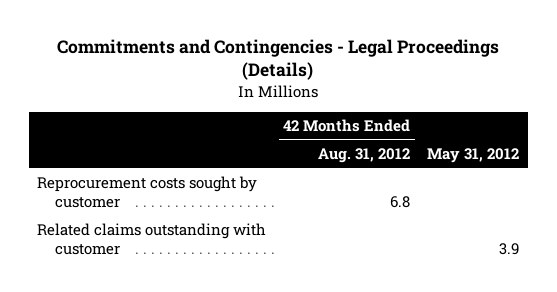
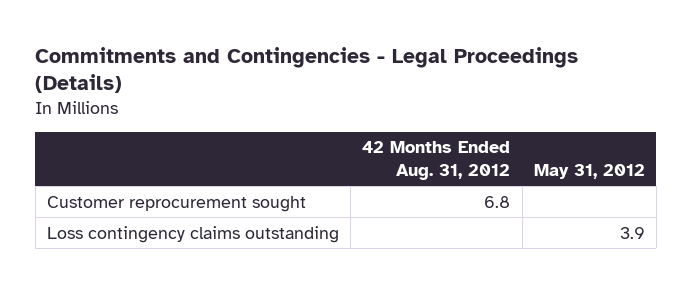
[37,176,258,209] Reprocurement costs sought by customer -> [47,195,307,212] Customer reprocurement sought
[37,223,267,256] Related claims outstanding with customer -> [47,225,340,243] Loss contingency claims outstanding

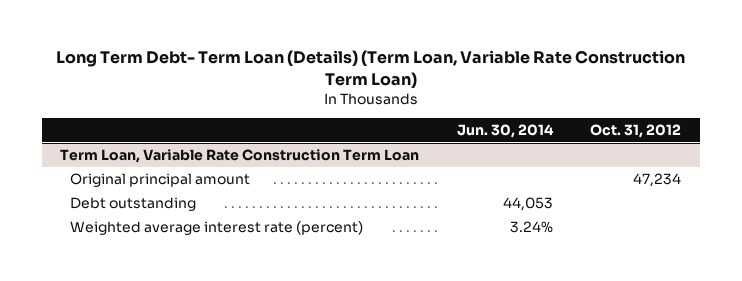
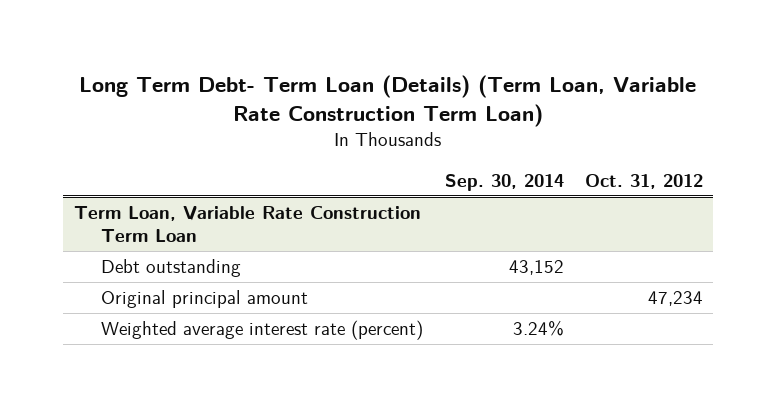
[456,123,554,138] Jun. 30, 2014 -> none
none -> [444,173,564,191] Sep. 30, 2014
[70,173,251,188] Original principal amount -> [101,289,309,308] Original principal amount

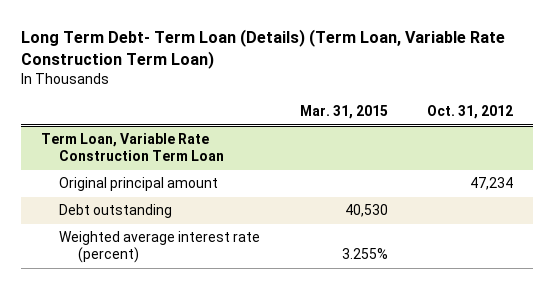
[444,173,564,191] Sep. 30, 2014 -> none
none -> [299,105,388,120] Mar. 31, 2015
[101,258,242,277] Debt outstanding -> [59,204,173,219] Debt outstanding

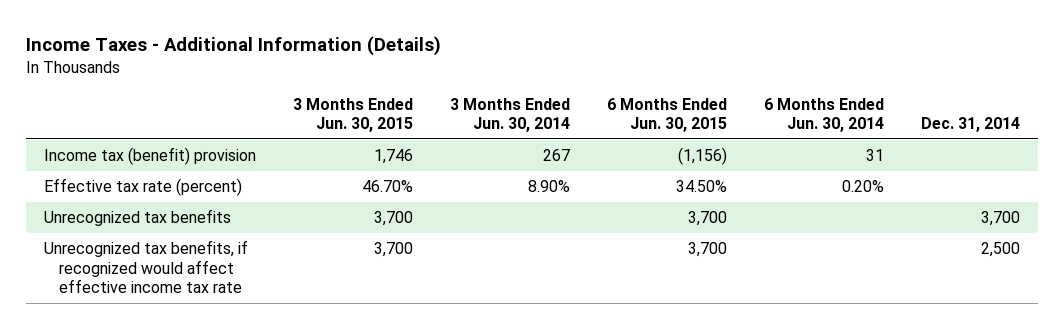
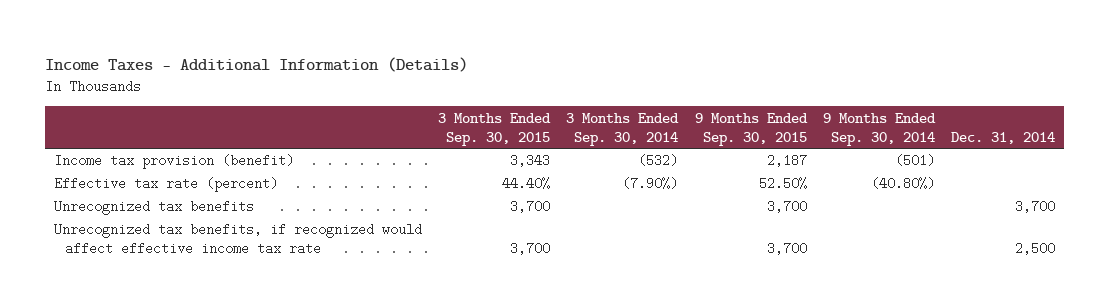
[293,97,414,133] 3 Months Ended Jun. 30, 2015 -> none
[449,97,570,133] 3 Months Ended Jun. 30, 2014 -> none
[606,97,727,133] 6 Months Ended Jun. 30, 2015 -> none
[763,97,884,133] 6 Months Ended Jun. 30, 2014 -> none
none -> [437,112,551,146] 3 Months Ended Sep. 30, 2015
none -> [566,112,680,146] 3 Months Ended Sep. 30, 2014
none -> [694,112,808,146] 9 Months Ended Sep. 30, 2015
none -> [823,112,937,146] 9 Months Ended Sep. 30, 2014
[44,146,257,165] Income tax (benefit) provision -> [53,154,294,170] Income tax provision (benefit)

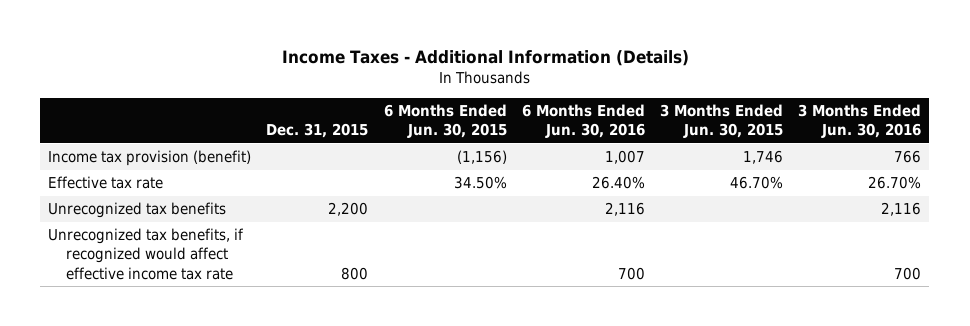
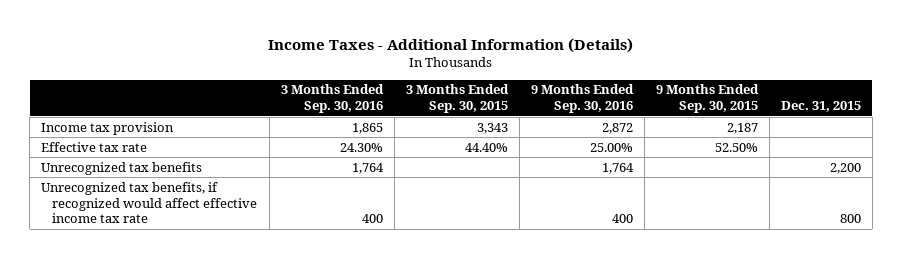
[383,104,507,139] 6 Months Ended Jun. 30, 2015 -> none
[521,104,645,139] 6 Months Ended Jun. 30, 2016 -> none
[660,104,784,139] 3 Months Ended Jun. 30, 2015 -> none
[798,104,922,139] 3 Months Ended Jun. 30, 2016 -> none
none -> [280,84,384,114] 3 Months Ended Sep. 30, 2016
none -> [405,84,509,114] 3 Months Ended Sep. 30, 2015
none -> [530,84,634,114] 9 Months Ended Sep. 30, 2016
none -> [655,84,759,114] 9 Months Ended Sep. 30, 2015
[48,150,252,167] Income tax provision (benefit) -> [41,121,175,135] Income tax provision

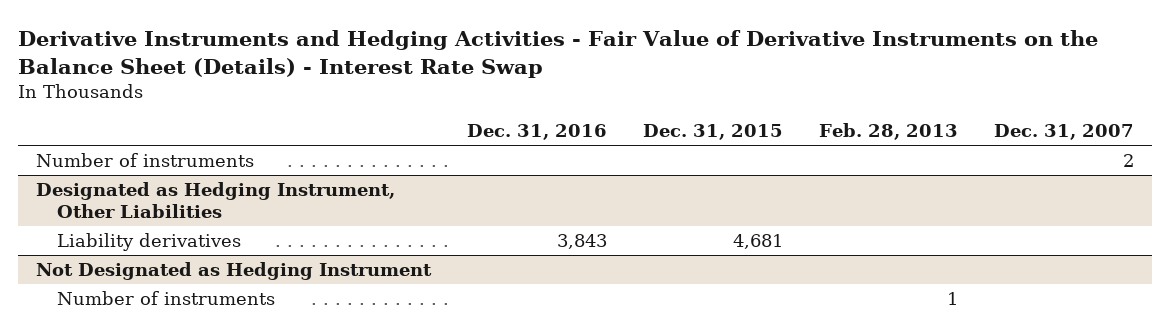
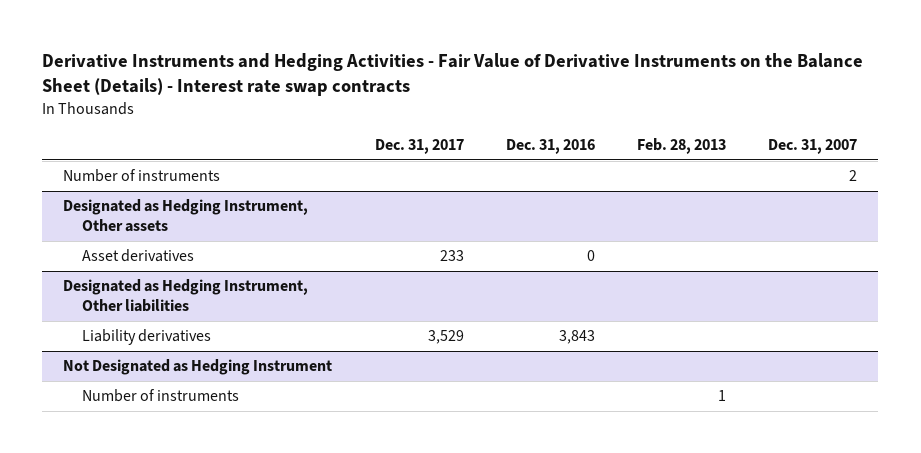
[18,30,1099,79] Derivative Instruments and Hedging Activities - Fair Value of Derivative Instruments on the Balance Sheet (Details) - Interest Rate Swap -> [42,53,864,97] Derivative Instruments and Hedging Activities - Fair Value of Derivative Instruments on the Balance Sheet (Details) - Interest rate swap contracts
[642,124,783,141] Dec. 31, 2015 -> none
none -> [374,139,464,155] Dec. 31, 2017
none -> [63,199,309,233] Designated as Hedging Instrument, Other assets
none -> [82,249,195,263] Asset derivatives
[36,181,396,219] Designated as Hedging Instrument, Other Liabilities -> [63,279,309,313] Designated as Hedging Instrument, Other liabilities

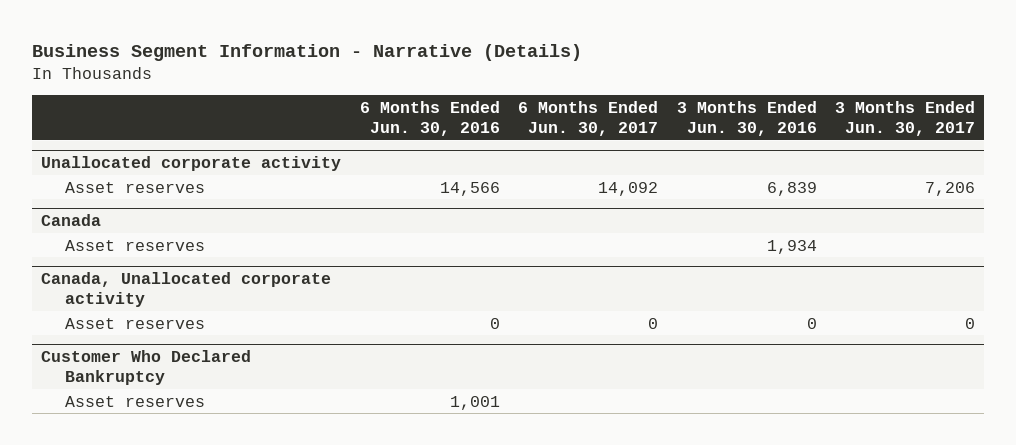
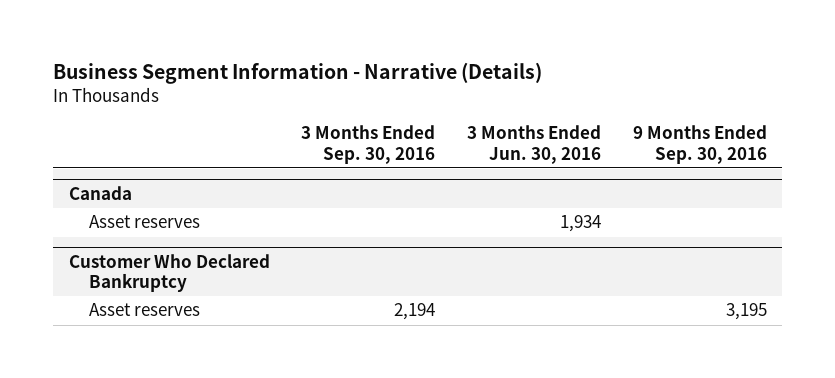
[359,101,500,136] 6 Months Ended Jun. 30, 2016 -> none
[518,101,659,136] 6 Months Ended Jun. 30, 2017 -> none
[835,101,976,136] 3 Months Ended Jun. 30, 2017 -> none
none -> [301,125,436,164] 3 Months Ended Sep. 30, 2016
none -> [632,125,767,164] 9 Months Ended Sep. 30, 2016
[41,156,342,172] Unallocated corporate activity -> none
[64,181,205,193] Asset reserves -> none
[41,272,332,308] Canada, Unallocated corporate activity -> none
[64,317,205,329] Asset reserves -> none

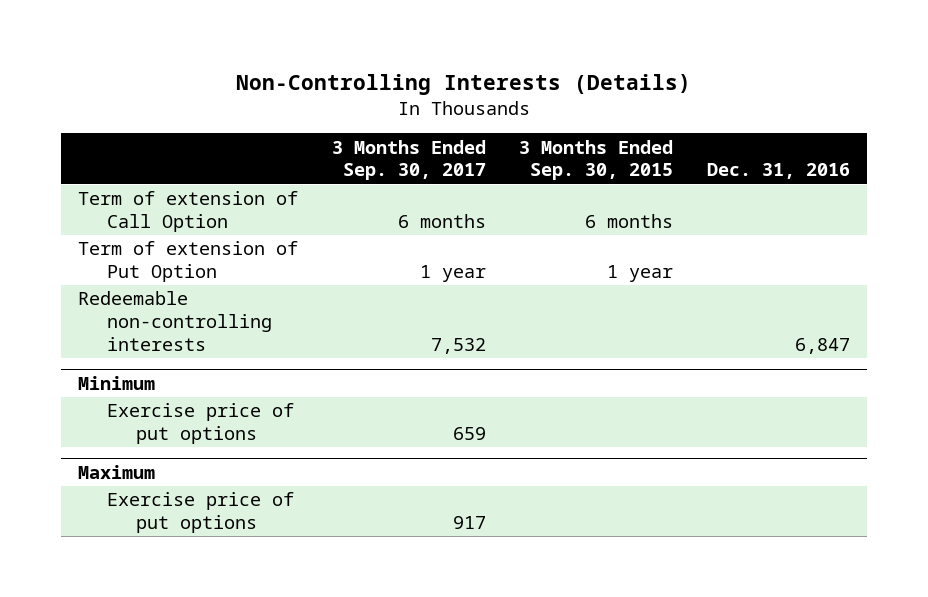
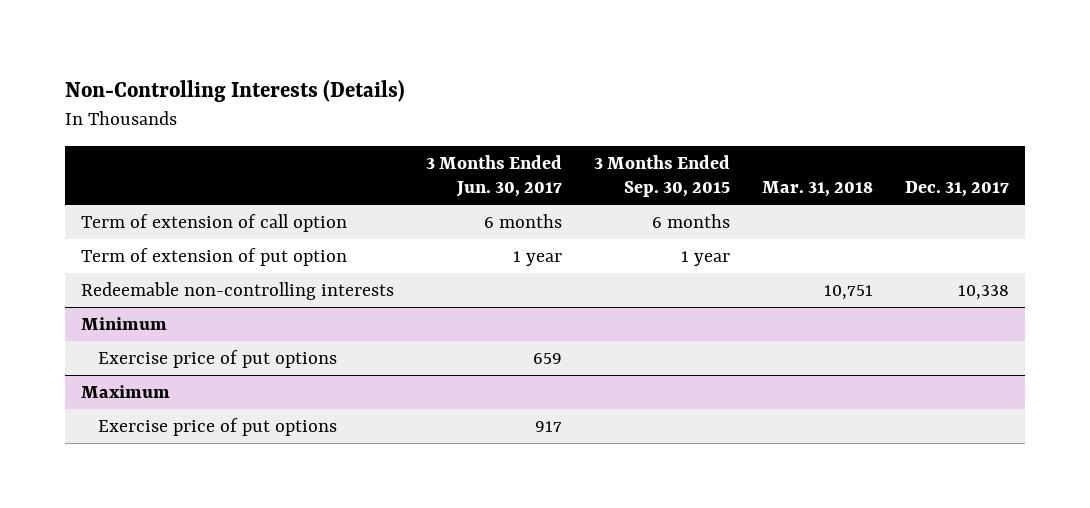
[331,139,486,181] 3 Months Ended Sep. 30, 2017 -> none
[706,163,850,180] Dec. 31, 2016 -> none
none -> [425,154,562,198] 3 Months Ended Jun. 30, 2017
none -> [761,181,873,198] Mar. 31, 2018
none -> [904,181,1009,198] Dec. 31, 2017
[77,191,298,233] Term of extension of Call Option -> [80,213,347,232] Term of extension of call option
[77,241,298,283] Term of extension of Put Option -> [80,247,347,266] Term of extension of put option

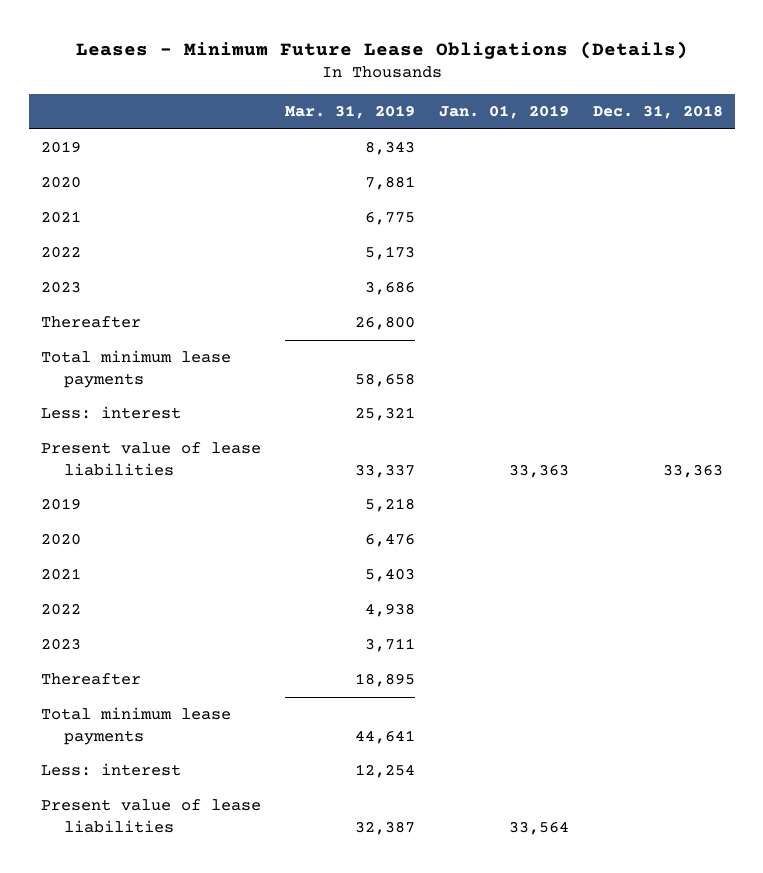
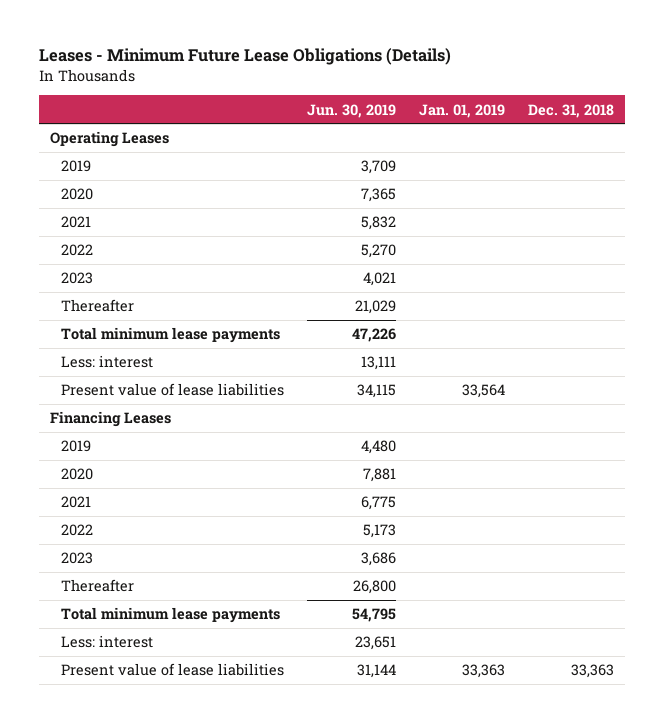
[284,105,415,120] Mar. 31, 2019 -> none
none -> [307,103,397,118] Jun. 30, 2019
none -> [50,131,170,148] Operating Leases
[40,799,261,834] Present value of lease liabilities -> [61,383,285,397] Present value of lease liabilities
none -> [50,411,172,428] Financing Leases
[40,442,261,477] Present value of lease liabilities -> [61,663,285,677] Present value of lease liabilities

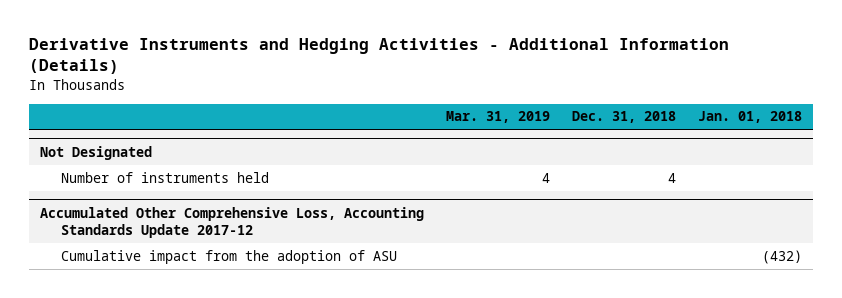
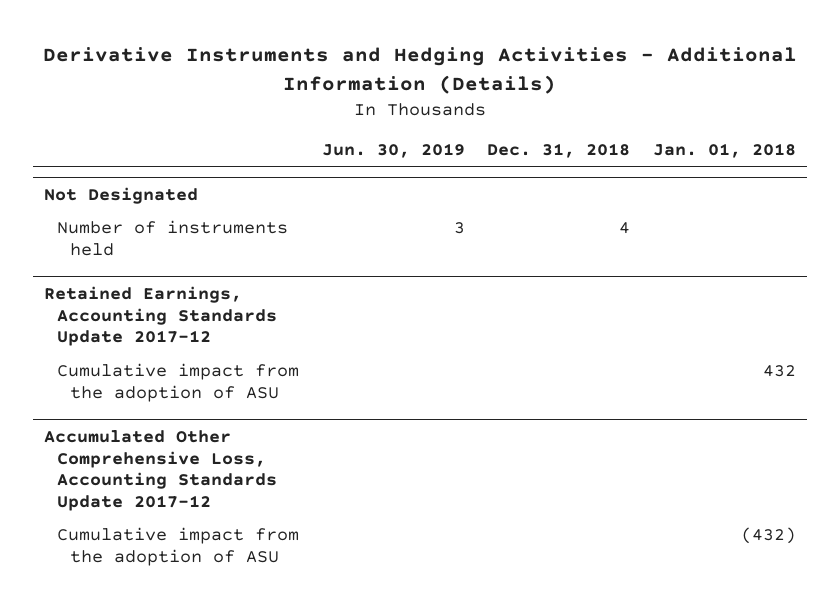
[445,111,550,124] Mar. 31, 2019 -> none
none -> [321,142,465,158] Jun. 30, 2019
none -> [44,285,278,347] Retained Earnings, Accounting Standards Update 2017-12
none -> [57,363,300,402] Cumulative impact from the adoption of ASU

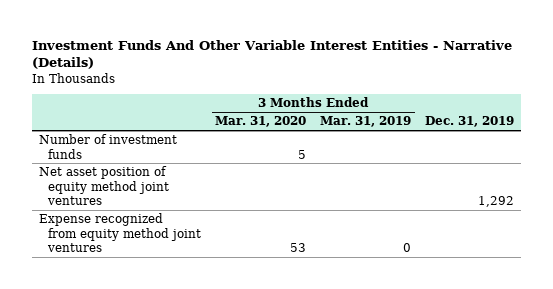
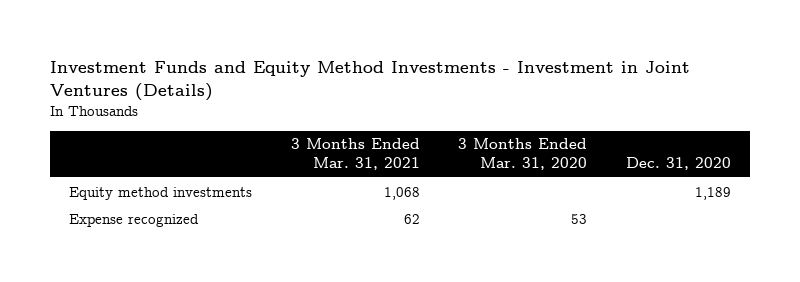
[32,39,513,70] Investment Funds And Other Variable Interest Entities - Narrative (Details) -> [49,60,690,101] Investment Funds and Equity Method Investments - Investment in Joint Ventures (Details)
[320,116,412,128] Mar. 31, 2019 -> none
[425,116,515,128] Dec. 31, 2019 -> none
none -> [290,138,420,171] 3 Months Ended Mar. 31, 2021
none -> [626,157,732,171] Dec. 31, 2020
[38,134,177,159] Number of investment funds -> none
[38,166,170,205] Net asset position of equity method joint ventures -> [69,186,253,200] Equity method investments
[38,213,202,252] Expense recognized from equity method joint ventures -> [69,213,200,227] Expense recognized

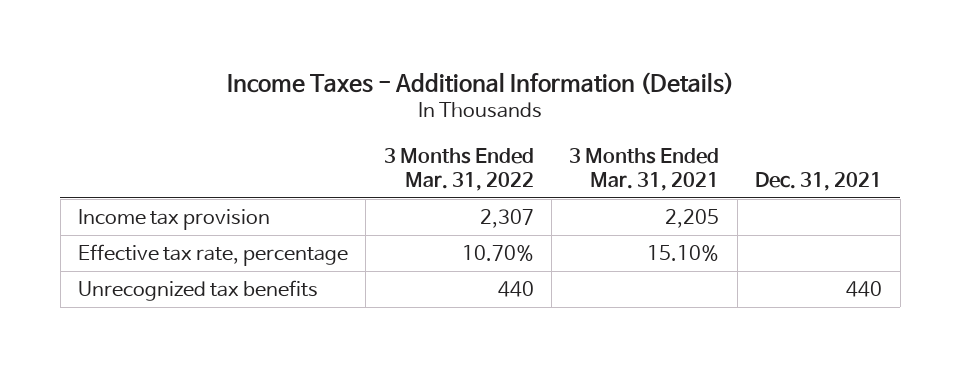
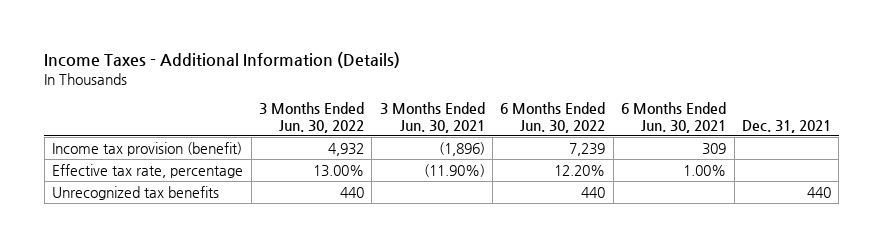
[383,147,534,191] 3 Months Ended Mar. 31, 2022 -> none
[569,147,720,191] 3 Months Ended Mar. 31, 2021 -> none
none -> [258,101,364,133] 3 Months Ended Jun. 30, 2022
none -> [379,101,485,133] 3 Months Ended Jun. 30, 2021
none -> [500,101,606,133] 6 Months Ended Jun. 30, 2022
none -> [621,101,727,133] 6 Months Ended Jun. 30, 2021
[78,209,271,231] Income tax provision -> [52,141,243,156] Income tax provision (benefit)

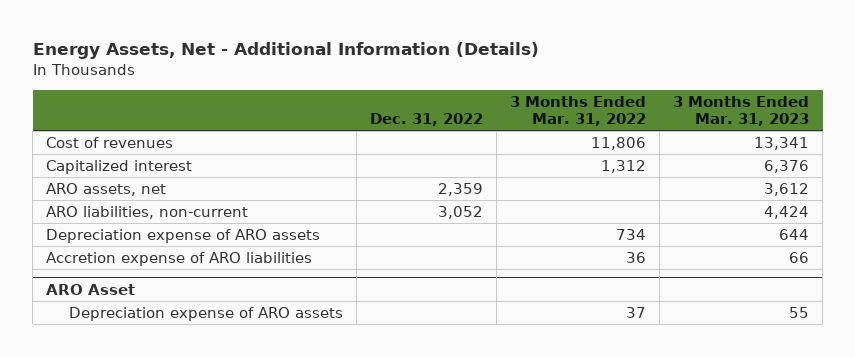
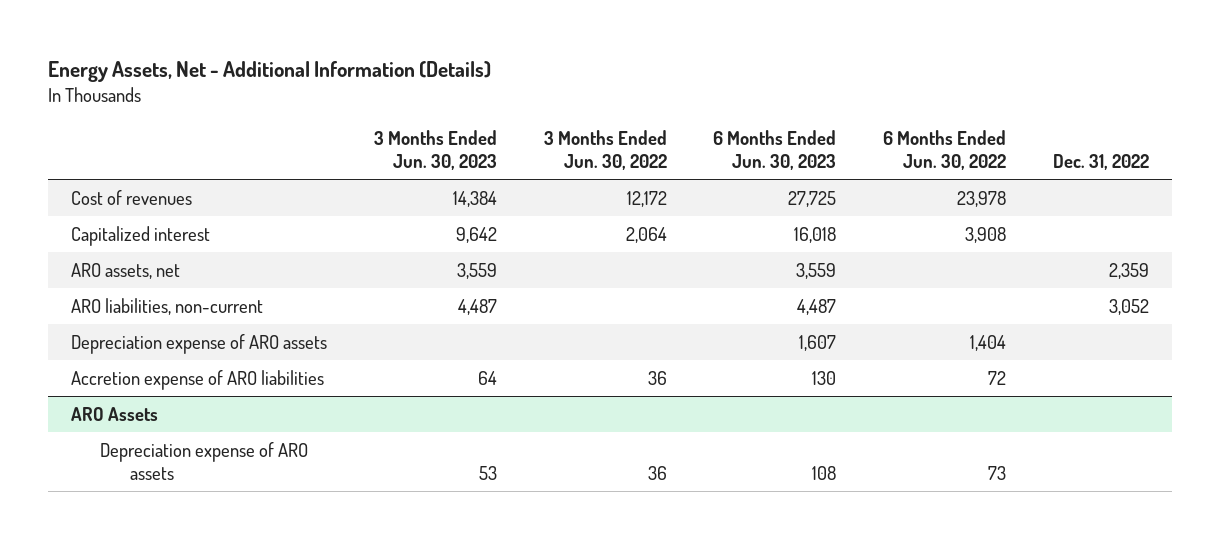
[510,95,647,127] 3 Months Ended Mar. 31, 2022 -> none
[673,95,810,127] 3 Months Ended Mar. 31, 2023 -> none
none -> [374,129,498,170] 3 Months Ended Jun. 30, 2023
none -> [543,129,667,170] 3 Months Ended Jun. 30, 2022
none -> [713,129,837,170] 6 Months Ended Jun. 30, 2023
none -> [883,129,1007,170] 6 Months Ended Jun. 30, 2022
[46,283,136,295] ARO Asset -> [71,406,159,421] ARO Assets

